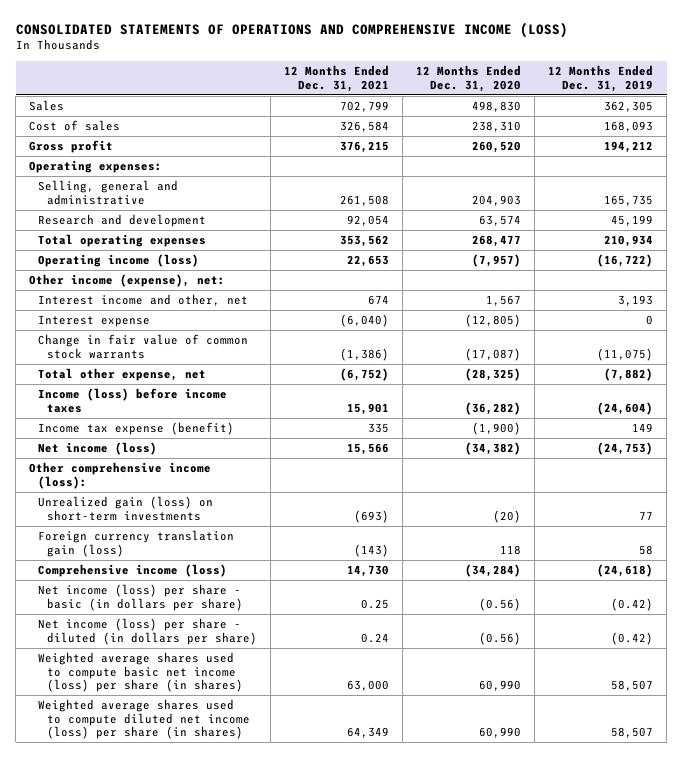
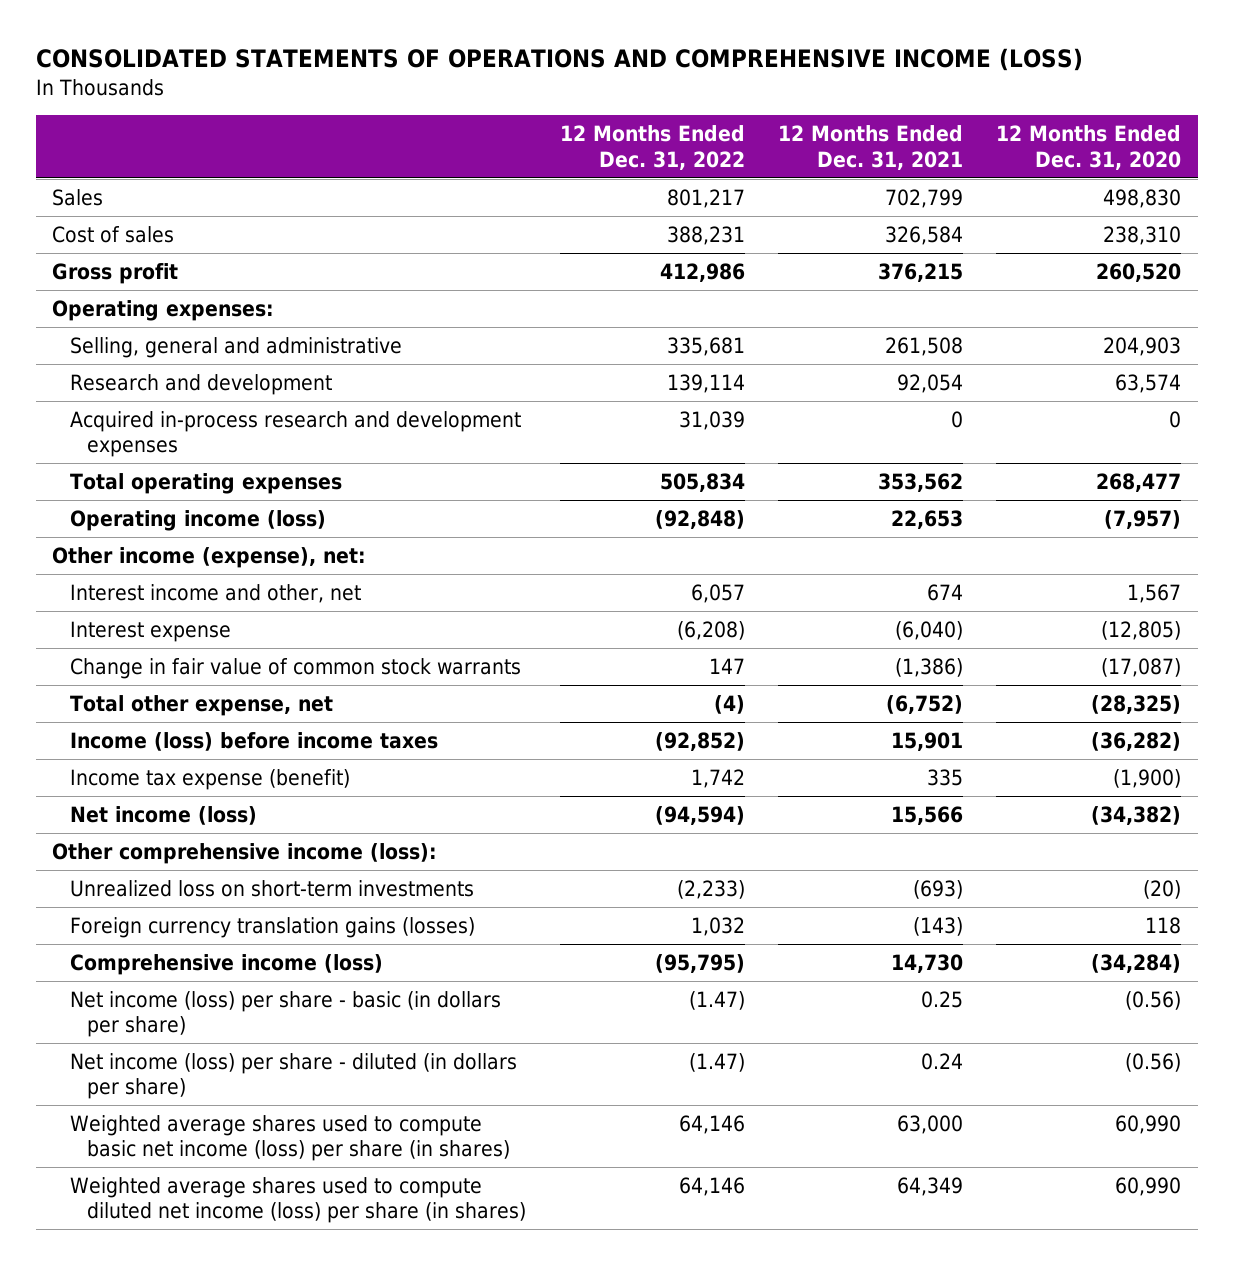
[548,64,654,92] 12 Months Ended Dec. 31, 2019 -> none
none -> [559,125,745,170] 12 Months Ended Dec. 31, 2022
none -> [69,411,521,458] Acquired in-process research and development expenses
[38,496,214,521] Unrealized gain (loss) on short-term investments -> [69,880,474,898] Unrealized loss on short-term investments
[38,530,235,557] Foreign currency translation gain (loss) -> [69,917,475,939] Foreign currency translation gains (losses)

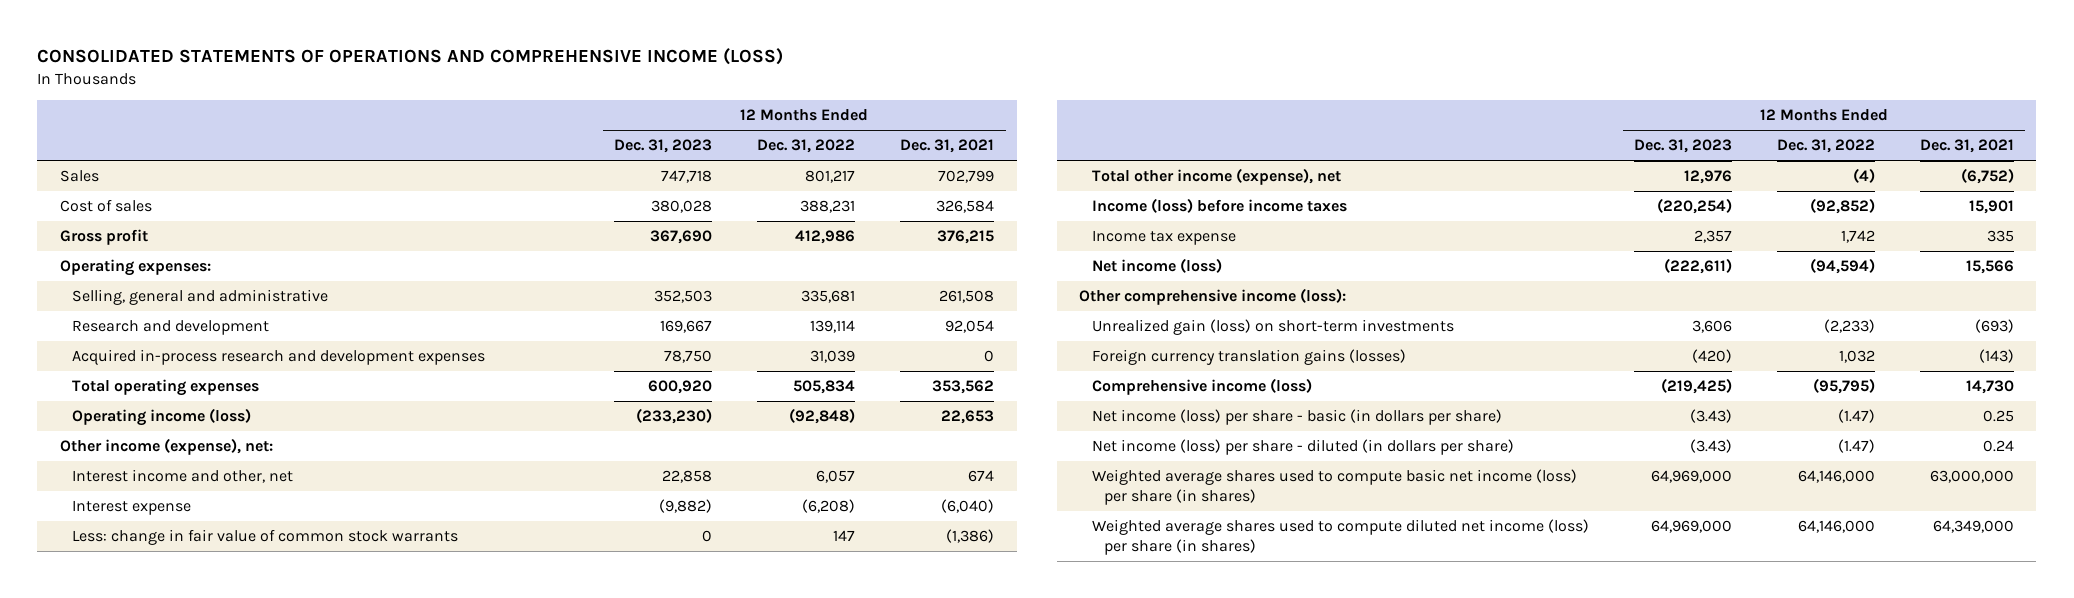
[996,125,1182,170] 12 Months Ended Dec. 31, 2020 -> none
none -> [614,139,713,154] Dec. 31, 2023
[69,658,521,680] Change in fair value of common stock warrants -> [72,529,459,546] Less: change in fair value of common stock warrants
[69,695,333,717] Total other expense, net -> [1091,168,1341,186] Total other income (expense), net
[69,769,350,791] Income tax expense (benefit) -> [1091,230,1236,246] Income tax expense
[69,880,474,898] Unrealized loss on short-term investments -> [1091,319,1454,336] Unrealized gain (loss) on short-term investments
[678,1115,745,1135] 64,146 -> [1797,470,1875,484] 64,146,000
[896,1115,963,1135] 63,000 -> [1929,470,2014,484] 63,000,000
[678,1177,745,1197] 64,146 -> [1797,520,1875,534] 64,146,000
[896,1177,963,1197] 64,349 -> [1932,520,2014,534] 64,349,000

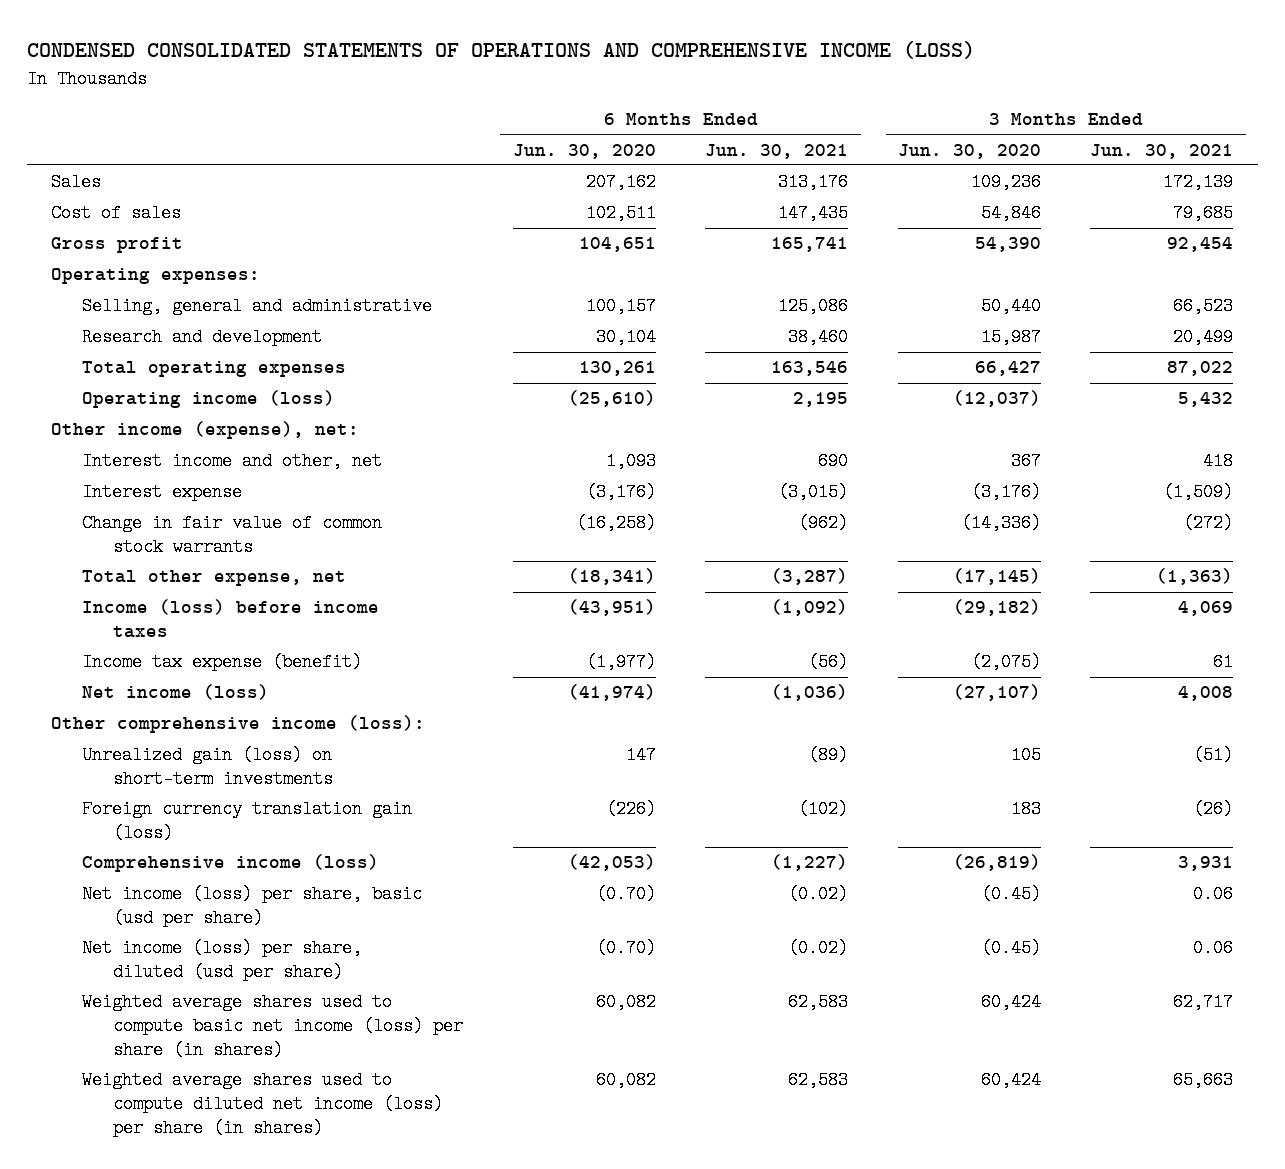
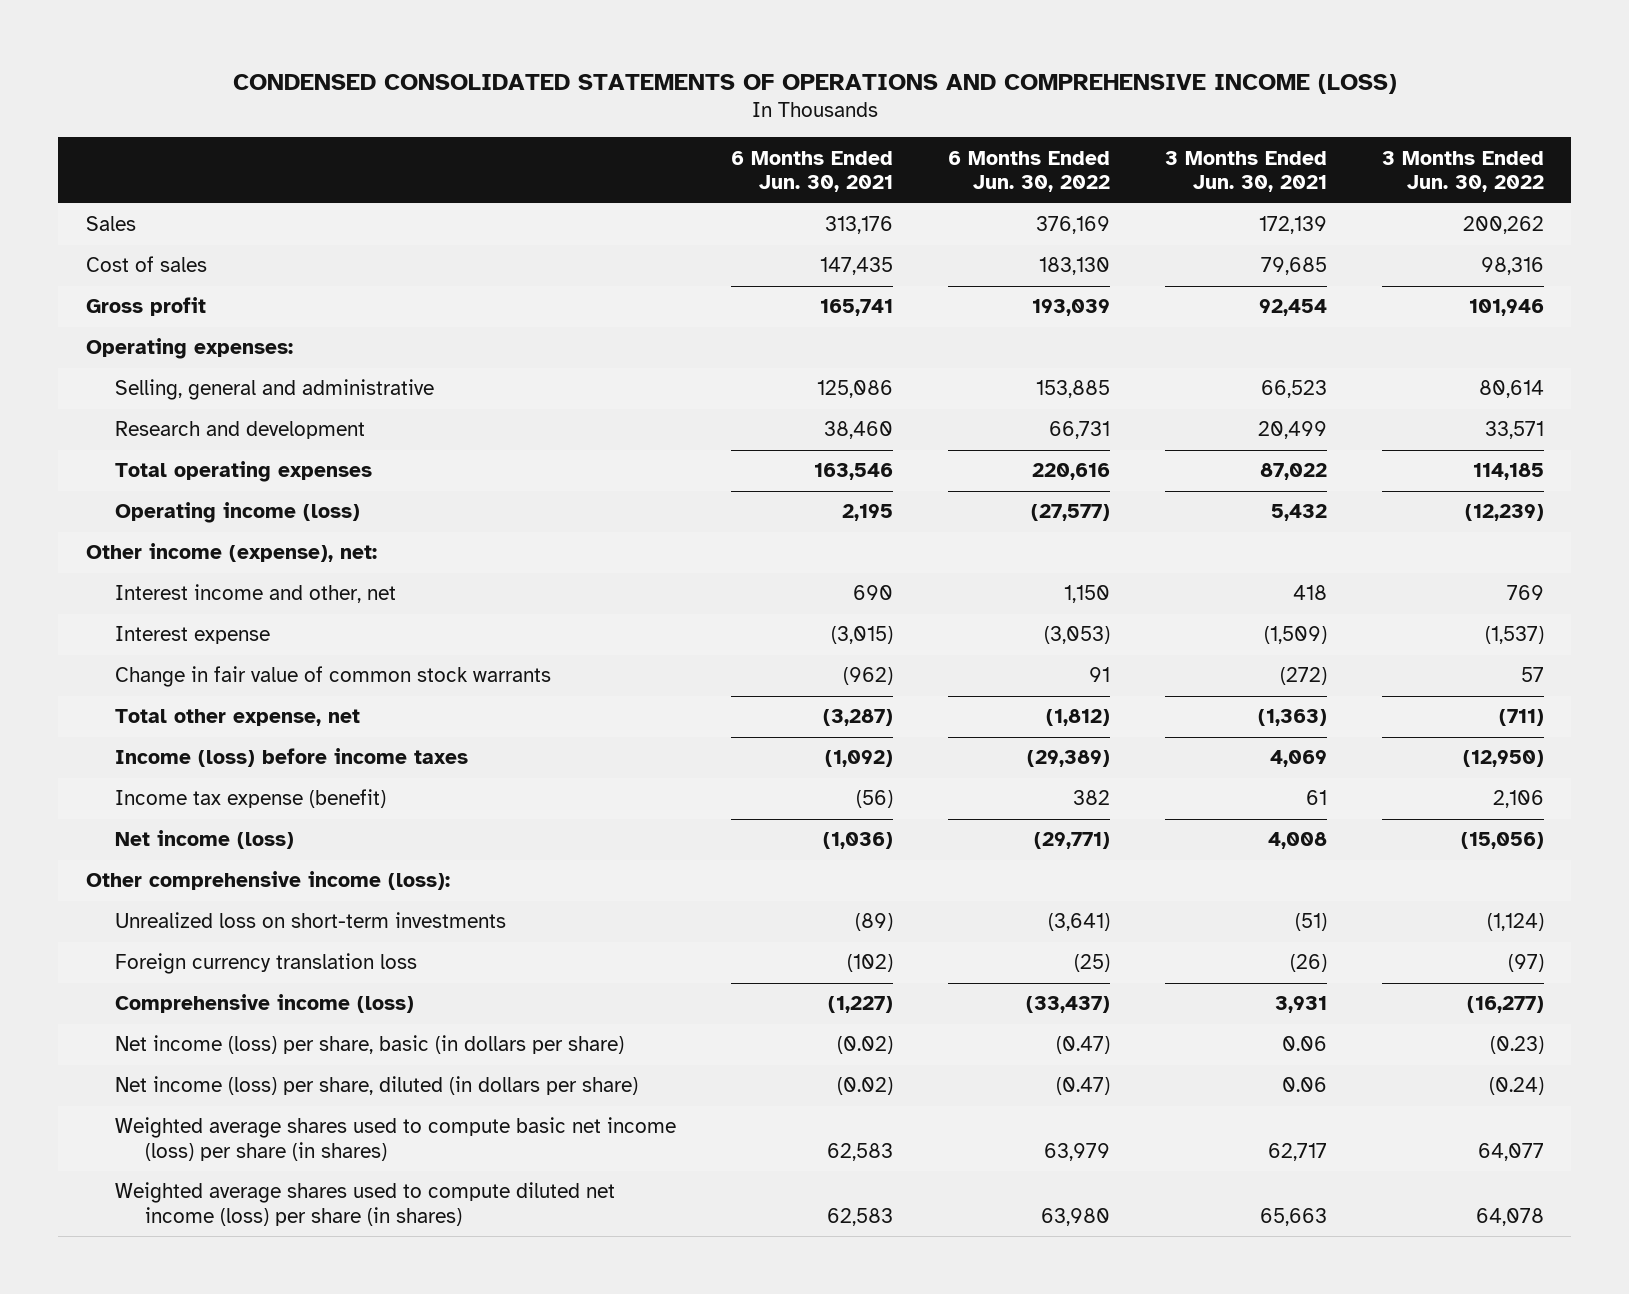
[512,143,656,159] Jun. 30, 2020 -> none
[897,143,1041,159] Jun. 30, 2020 -> none
none -> [947,150,1110,193] 6 Months Ended Jun. 30, 2022
none -> [1381,150,1544,193] 3 Months Ended Jun. 30, 2022
[82,746,334,788] Unrealized gain (loss) on short-term investments -> [115,912,507,929] Unrealized loss on short-term investments
[82,800,413,842] Foreign currency translation gain (loss) -> [115,953,418,975] Foreign currency translation loss
[82,885,423,927] Net income (loss) per share, basic (usd per share) -> [115,1035,625,1055] Net income (loss) per share, basic (in dollars per share)
[82,939,363,981] Net income (loss) per share, diluted (usd per share) -> [115,1076,639,1096] Net income (loss) per share, diluted (in dollars per share)

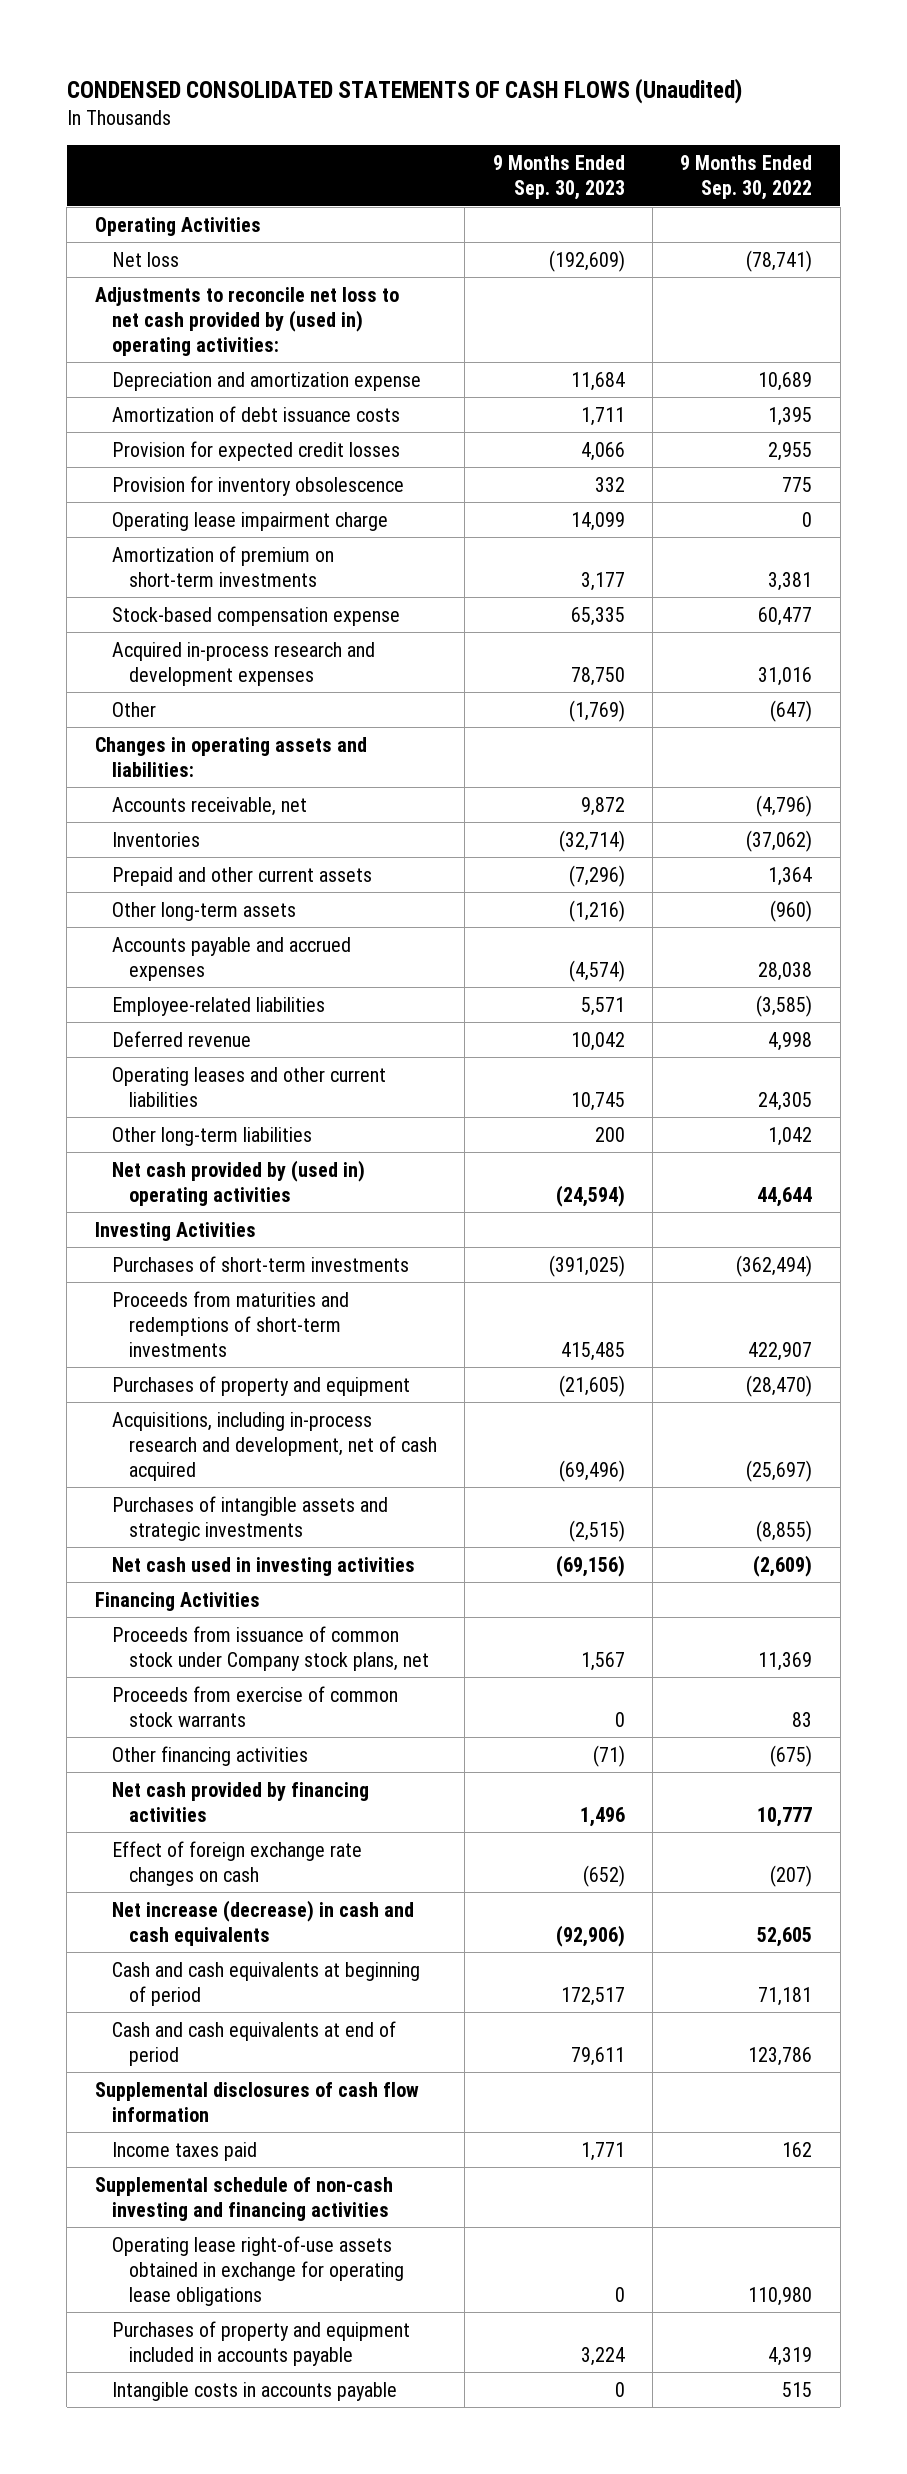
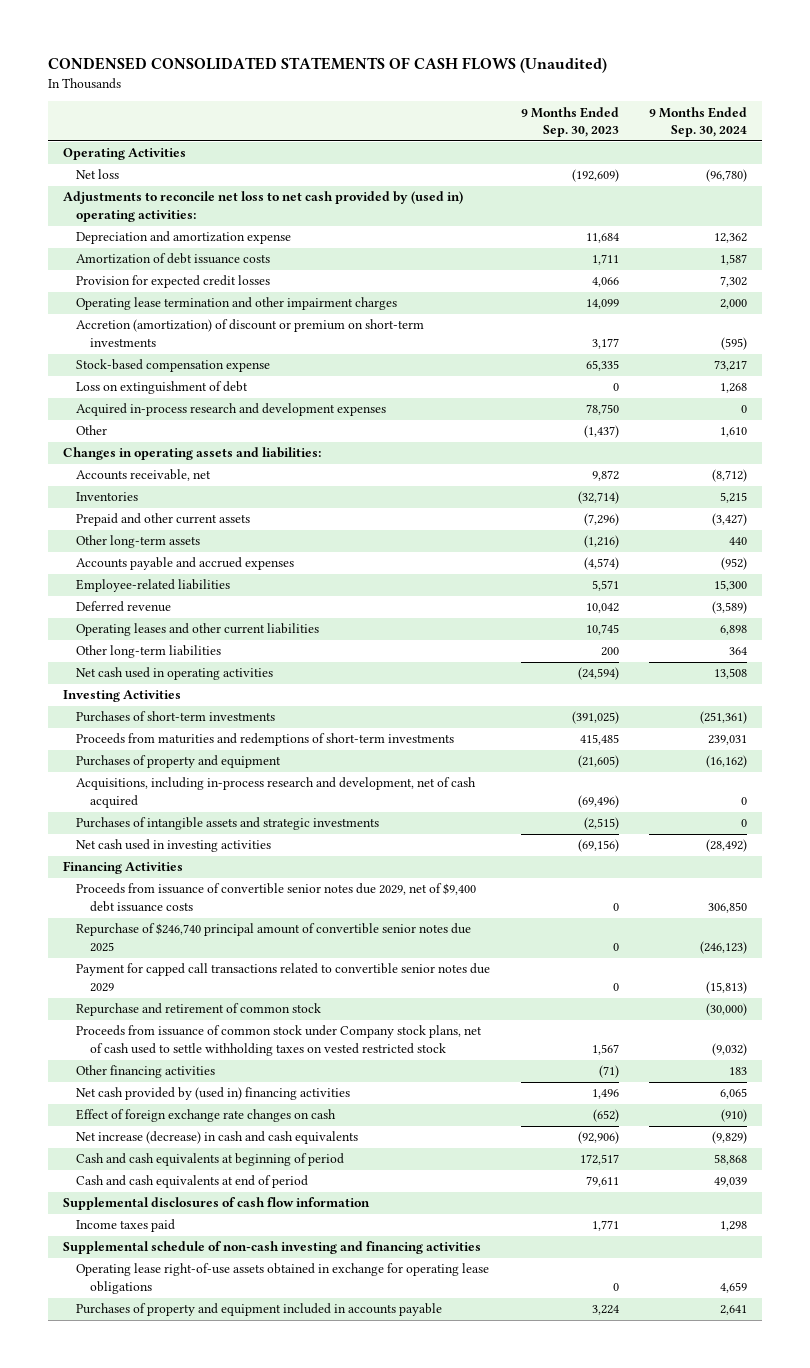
[680,155,813,201] 9 Months Ended Sep. 30, 2022 -> none
none -> [648,106,747,138] 9 Months Ended Sep. 30, 2024
[111,475,404,496] Provision for inventory obsolescence -> none
[111,511,388,531] Operating lease impairment charge -> [76,297,398,311] Operating lease termination and other impairment charges
[111,545,334,587] Amortization of premium on short-term investments -> [76,319,425,348] Accretion (amortization) of discount or premium on short-term investments
none -> [76,381,249,395] Loss on extinguishment of debt
[568,699,625,722] (1,769) -> [583,425,619,439] (1,437)
[111,1159,365,1206] Net cash provided by (used in) operating activities -> [76,667,274,681] Net cash used in operating activities
[111,1685,398,1727] Proceeds from exercise of common stock warrants -> none
none -> [76,883,477,913] Proceeds from issuance of convertible senior notes due 2029, net of $9,400 debt issuance costs
none -> [76,923,472,953] Repurchase of $246,740 principal amount of convertible senior notes due 2025
none -> [76,963,491,993] Payment for capped call transactions related to convertible senior notes due 2029
none -> [76,1003,322,1017] Repurchase and retirement of common stock
[111,1625,430,1671] Proceeds from issuance of common stock under Company stock plans, net -> [76,1025,483,1057] Proceeds from issuance of common stock under Company stock plans, net of cash used to settle withholding taxes on vested restricted stock
[111,1781,369,1822] Net cash provided by financing activities -> [76,1087,351,1101] Net cash provided by (used in) financing activities
[111,2381,397,2401] Intangible costs in accounts payable -> none

